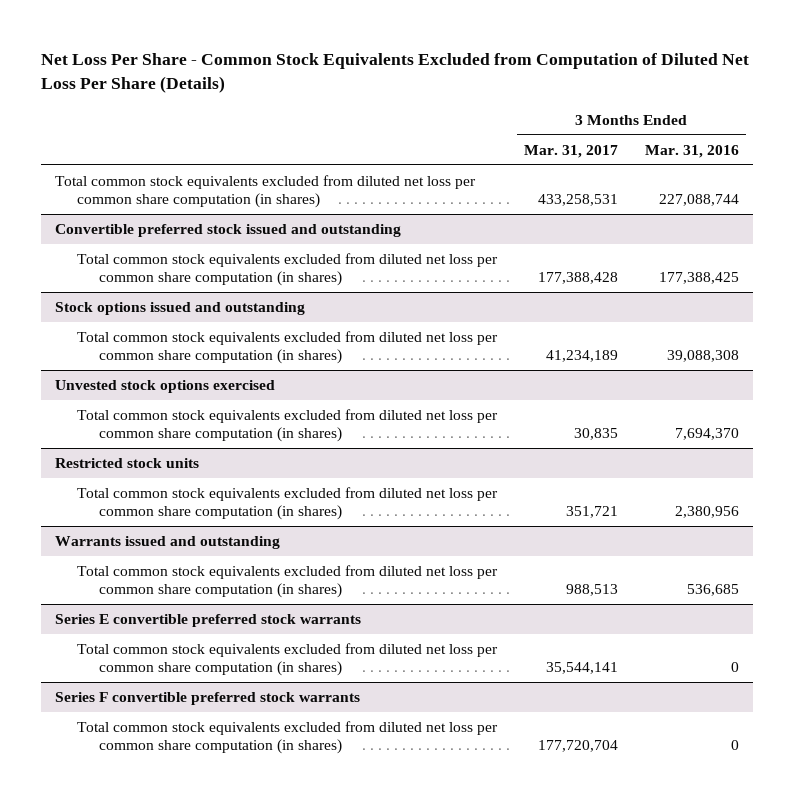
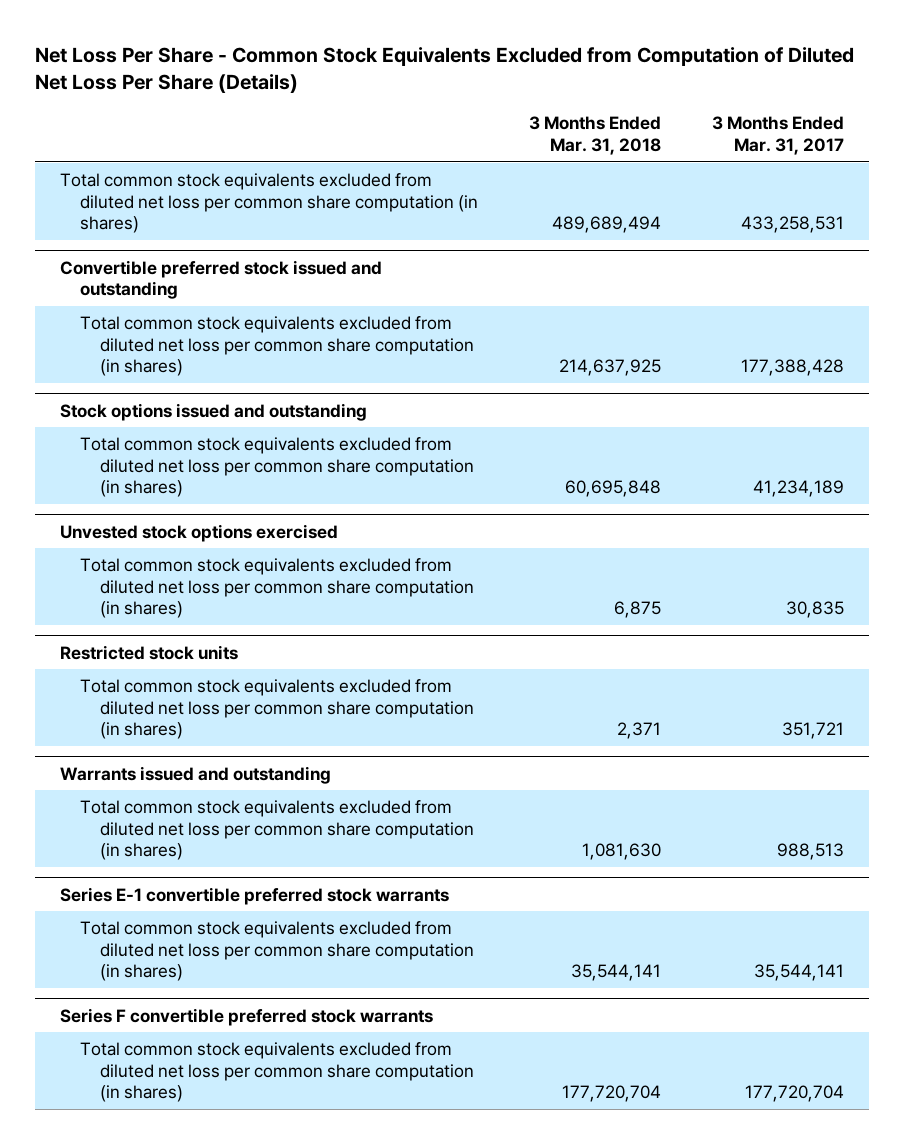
[644,144,739,158] Mar. 31, 2016 -> none
none -> [528,116,661,156] 3 Months Ended Mar. 31, 2018
[54,614,361,628] Series E convertible preferred stock warrants -> [60,886,450,905] Series E-1 convertible preferred stock warrants

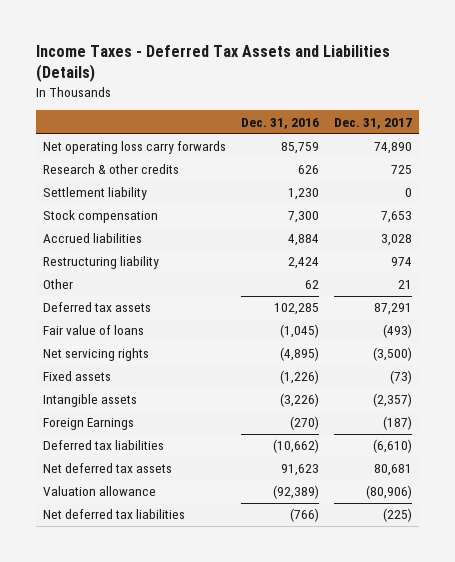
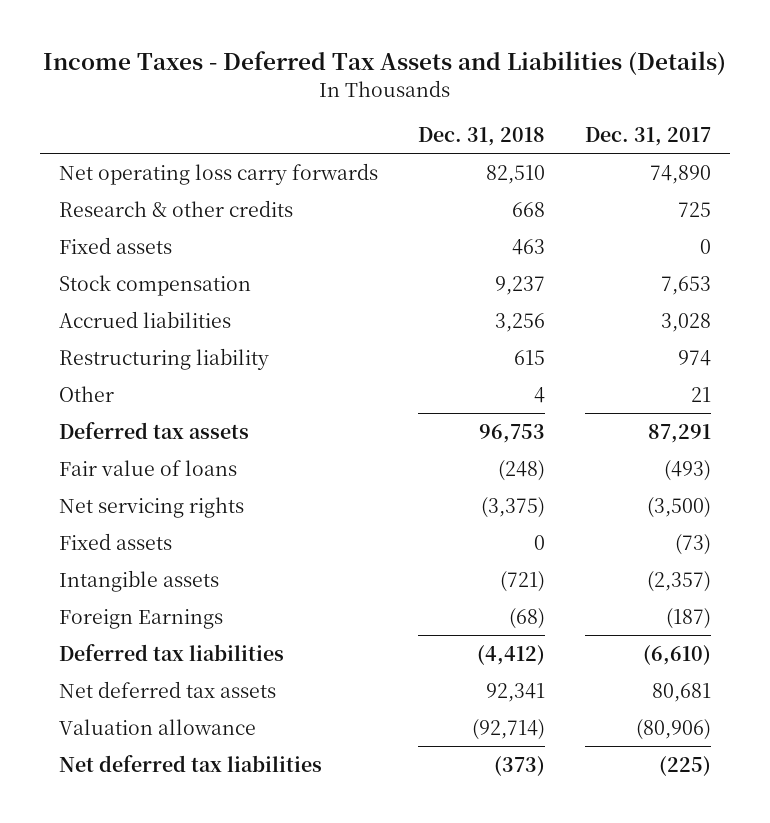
[241,117,320,129] Dec. 31, 2016 -> none
none -> [418,126,546,146] Dec. 31, 2018
[43,187,148,201] Settlement liability -> none
none -> [59,236,173,254] Fixed assets

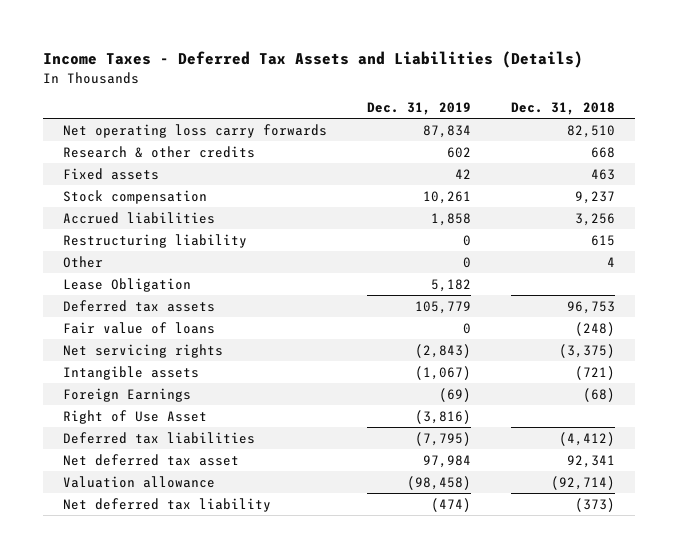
[584,126,711,146] Dec. 31, 2017 -> none
none -> [367,101,472,115] Dec. 31, 2019
none -> [63,277,192,292] Lease Obligation
[59,532,173,550] Fixed assets -> none
none -> [63,409,208,424] Right of Use Asset
[59,680,277,698] Net deferred tax assets -> [63,453,240,466] Net deferred tax asset
[59,754,323,772] Net deferred tax liabilities -> [63,497,272,512] Net deferred tax liability

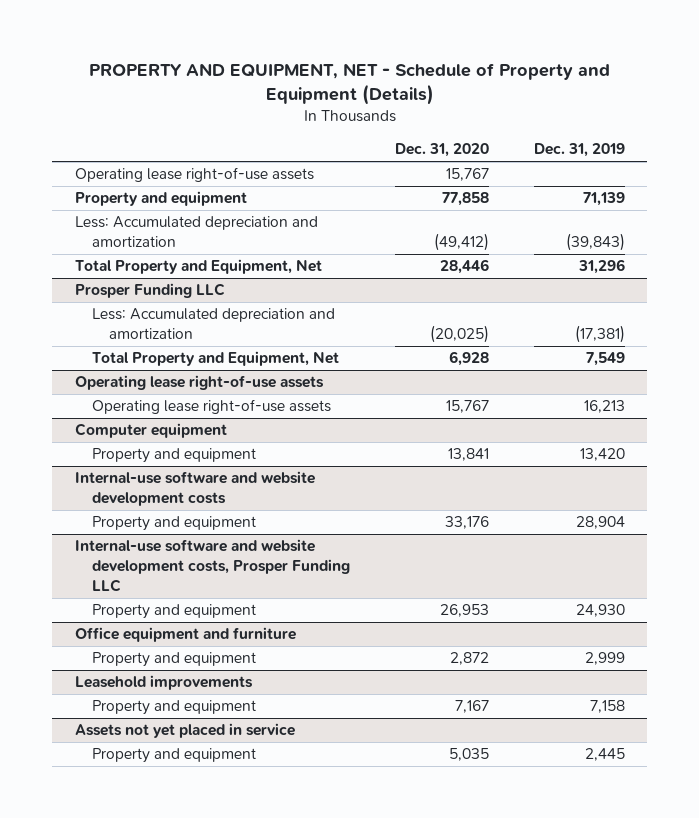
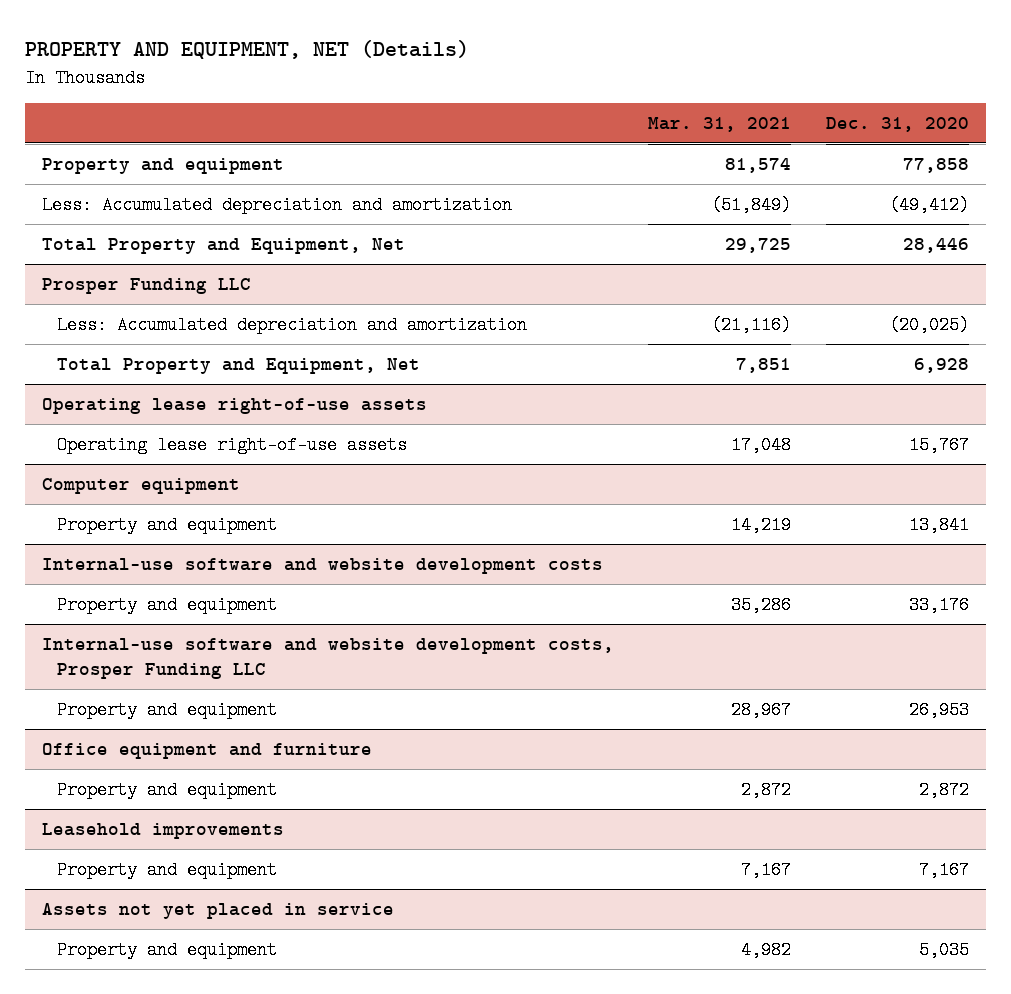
[88,63,610,106] PROPERTY AND EQUIPMENT, NET - Schedule of Property and Equipment (Details) -> [24,39,469,59] PROPERTY AND EQUIPMENT, NET (Details)
[533,143,625,158] Dec. 31, 2019 -> none
none -> [648,116,792,132] Mar. 31, 2021
[74,167,314,183] Operating lease right-of-use assets -> none

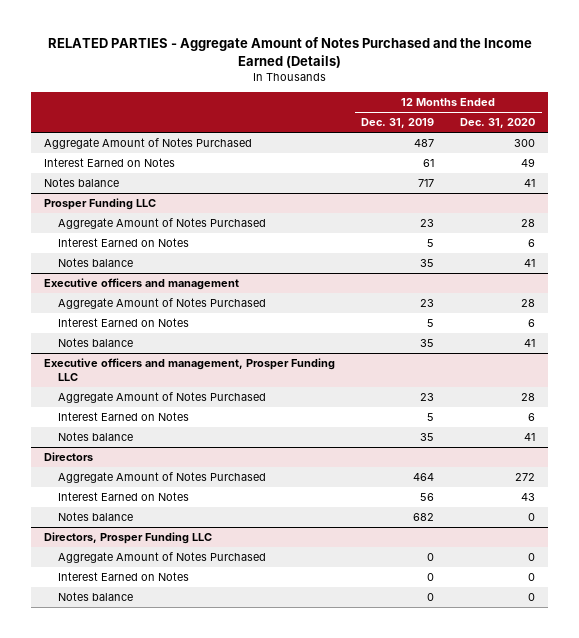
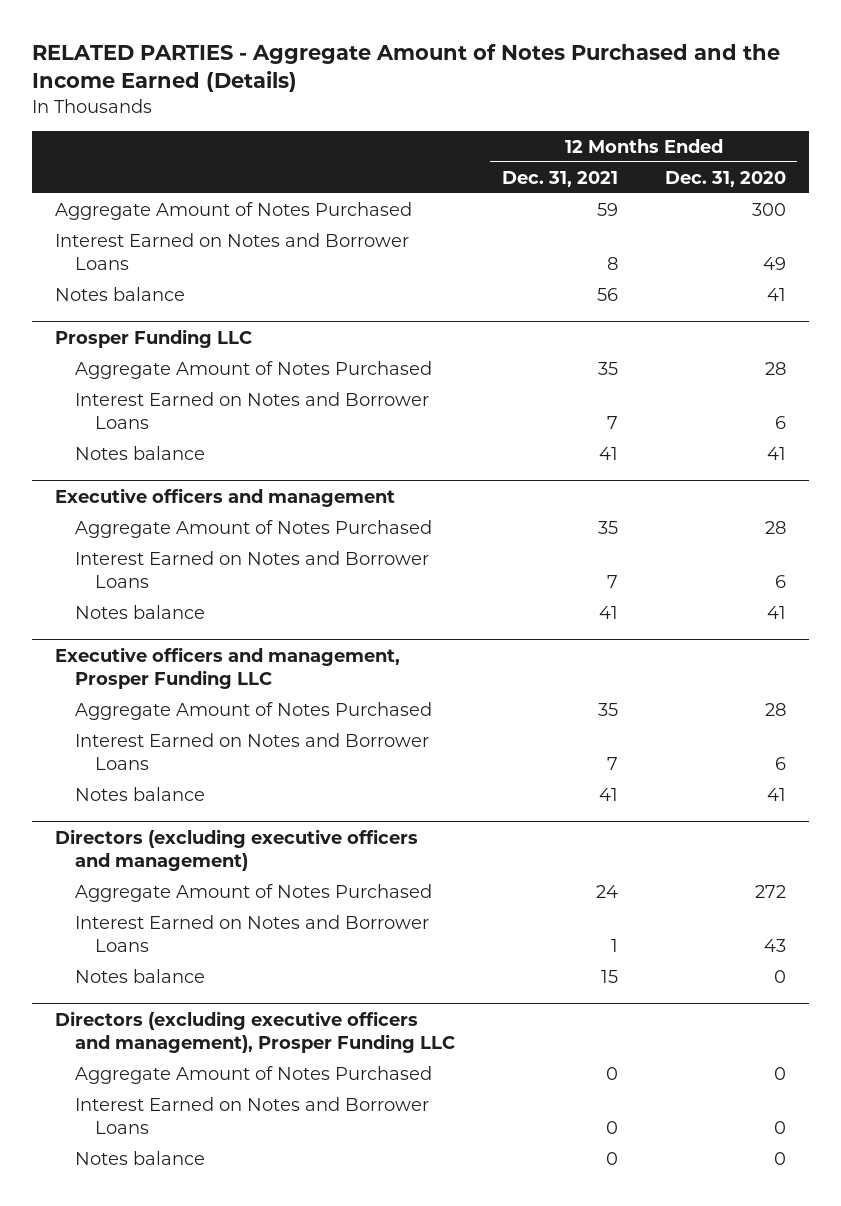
[361,118,435,129] Dec. 31, 2019 -> none
none -> [501,170,618,187] Dec. 31, 2021
[44,158,176,168] Interest Earned on Notes -> [54,232,409,271] Interest Earned on Notes and Borrower Loans
[58,238,190,248] Interest Earned on Notes -> [75,391,430,430] Interest Earned on Notes and Borrower Loans
[58,318,190,328] Interest Earned on Notes -> [75,550,430,589] Interest Earned on Notes and Borrower Loans
[58,412,190,422] Interest Earned on Notes -> [75,732,430,771] Interest Earned on Notes and Borrower Loans
[44,452,94,462] Directors -> [54,828,418,872] Directors (excluding executive officers and management)
[58,492,190,502] Interest Earned on Notes -> [75,914,430,953] Interest Earned on Notes and Borrower Loans
[44,532,213,545] Directors, Prosper Funding LLC -> none
none -> [54,1010,456,1054] Directors (excluding executive officers and management), Prosper Funding LLC
[58,572,190,582] Interest Earned on Notes -> [75,1096,430,1135] Interest Earned on Notes and Borrower Loans

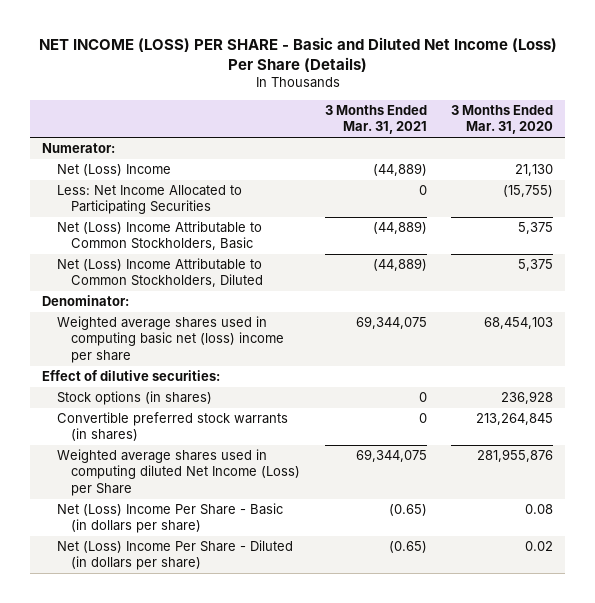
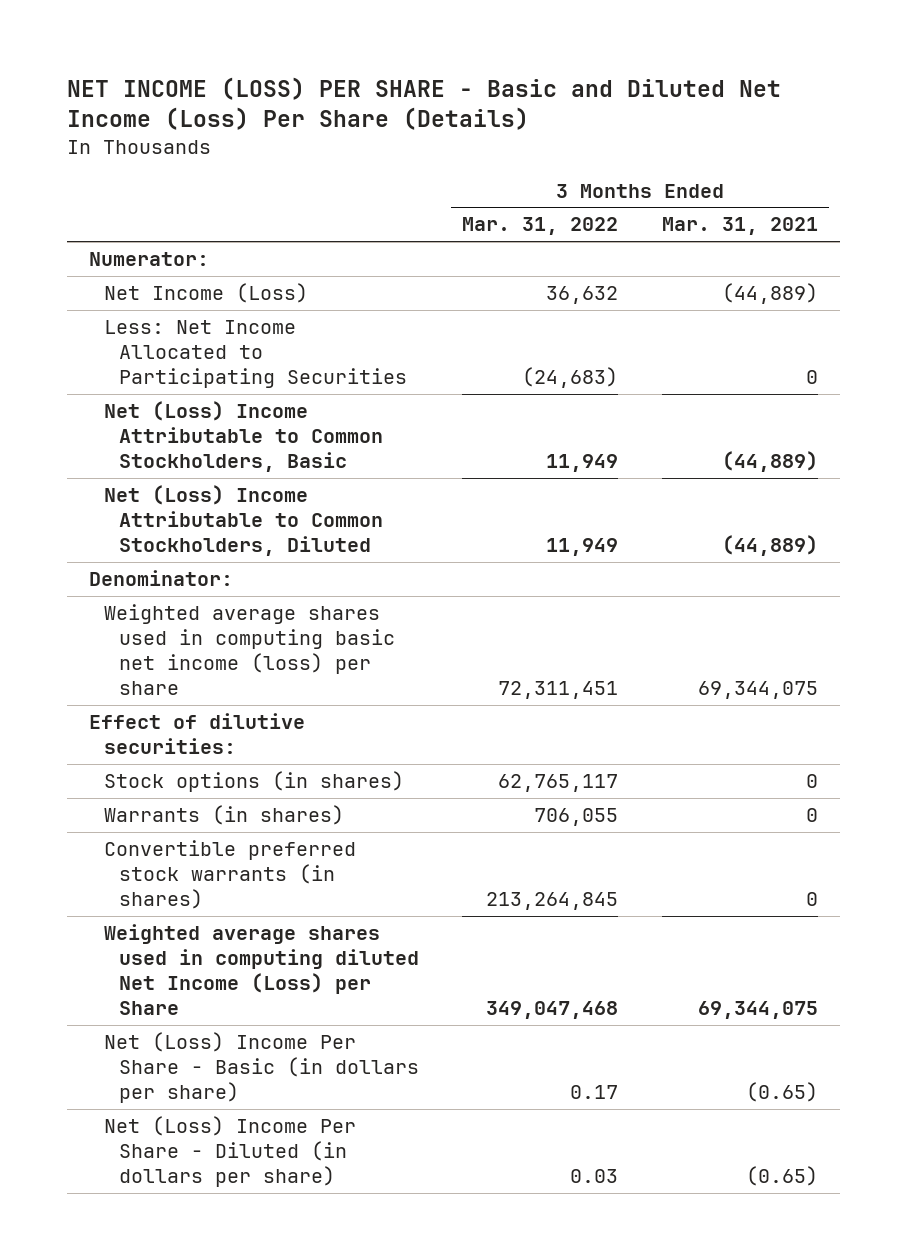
[451,105,554,135] 3 Months Ended Mar. 31, 2020 -> none
none -> [462,217,619,236] Mar. 31, 2022
[56,164,171,177] Net (Loss) Income -> [103,283,308,304] Net Income (Loss)
[56,316,285,363] Weighted average shares used in computing basic net (loss) income per share -> [103,604,395,695] Weighted average shares used in computing basic net income (loss) per share
none -> [103,805,344,826] Warrants (in shares)

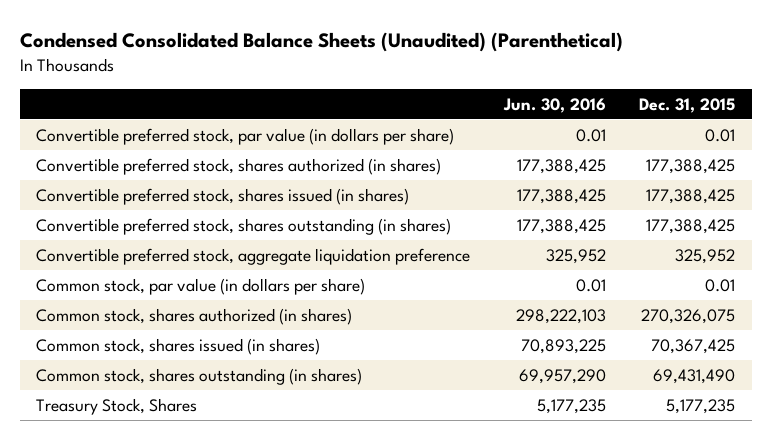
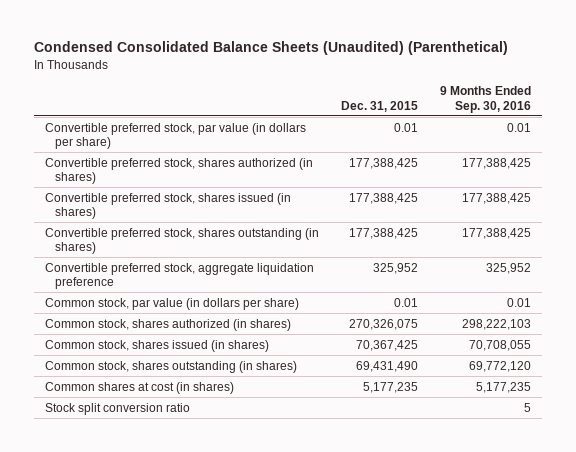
[502,97,606,113] Jun. 30, 2016 -> none
none -> [440,86,532,113] 9 Months Ended Sep. 30, 2016
[36,397,198,415] Treasury Stock, Shares -> [44,381,234,394] Common shares at cost (in shares)
none -> [44,402,190,415] Stock split conversion ratio

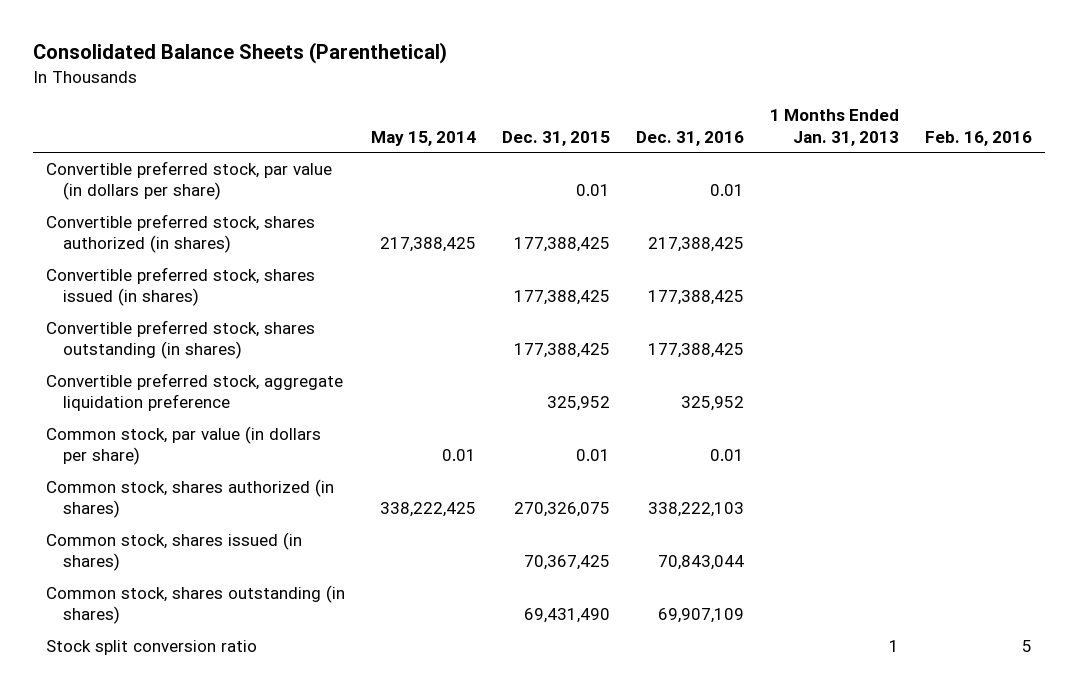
[33,41,508,56] Condensed Consolidated Balance Sheets (Unaudited) (Parenthetical) -> [32,42,447,65] Consolidated Balance Sheets (Parenthetical)
[440,86,532,113] 9 Months Ended Sep. 30, 2016 -> none
none -> [370,131,476,147] May 15, 2014
none -> [636,131,745,147] Dec. 31, 2016
none -> [770,109,900,147] 1 Months Ended Jan. 31, 2013
none -> [925,131,1033,147] Feb. 16, 2016
[44,381,234,394] Common shares at cost (in shares) -> none

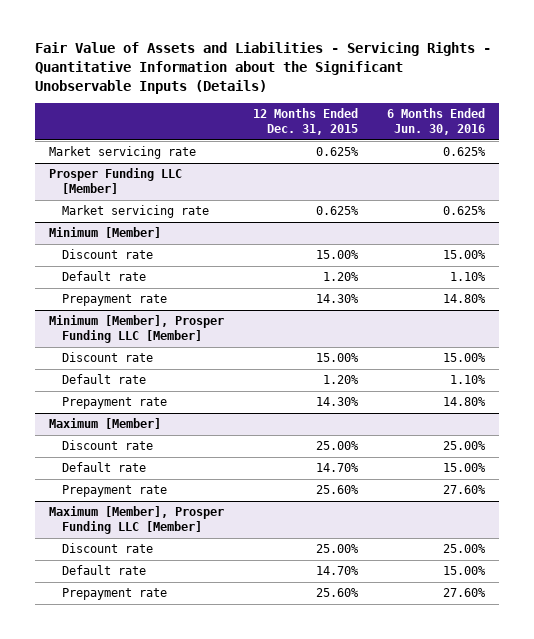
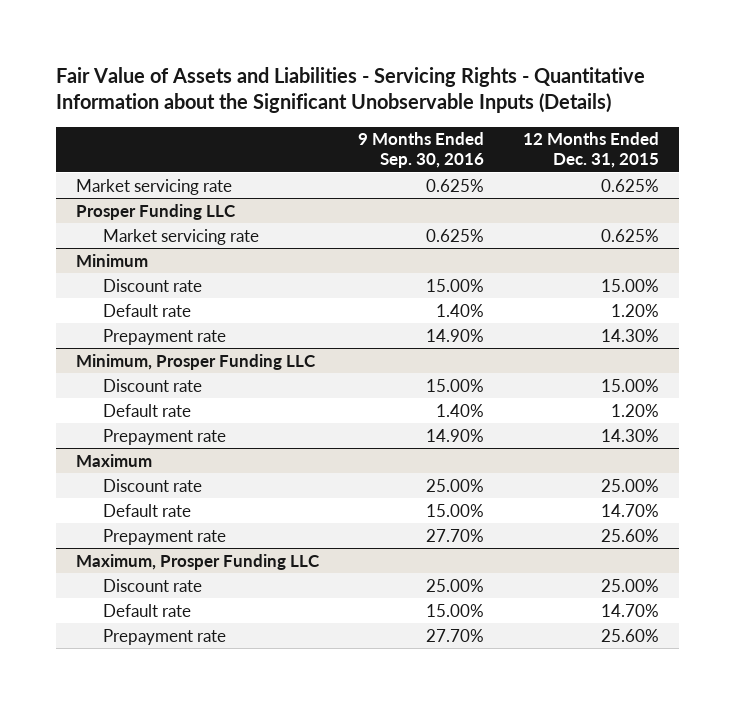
[386,108,485,136] 6 Months Ended Jun. 30, 2016 -> none
none -> [358,132,485,169] 9 Months Ended Sep. 30, 2016
[49,168,183,195] Prosper Funding LLC [Member] -> [75,203,236,220] Prosper Funding LLC
[49,227,162,239] Minimum [Member] -> [75,253,148,267] Minimum
[49,315,225,344] Minimum [Member], Prosper Funding LLC [Member] -> [75,353,316,370] Minimum, Prosper Funding LLC
[49,418,162,430] Maximum [Member] -> [75,453,152,467] Maximum
[49,506,225,535] Maximum [Member], Prosper Funding LLC [Member] -> [75,553,320,570] Maximum, Prosper Funding LLC

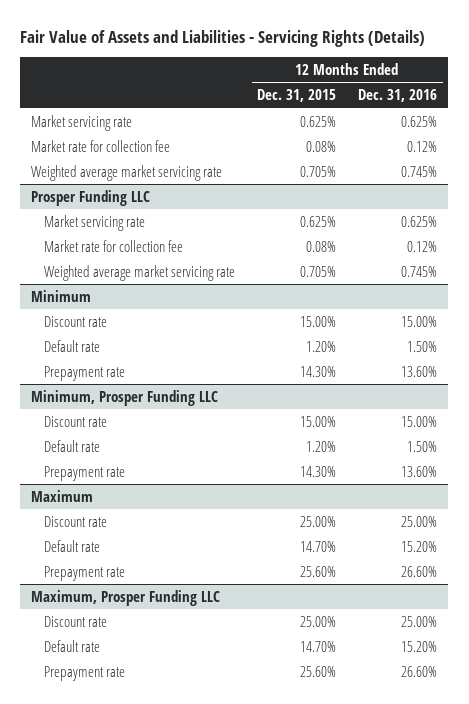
[56,66,646,114] Fair Value of Assets and Liabilities - Servicing Rights - Quantitative Information about the Significant Unobservable Inputs (Details) -> [20,29,426,47] Fair Value of Assets and Liabilities - Servicing Rights (Details)
[358,132,485,169] 9 Months Ended Sep. 30, 2016 -> none
none -> [358,89,438,103] Dec. 31, 2016
none -> [31,139,171,152] Market rate for collection fee
none -> [31,164,223,181] Weighted average market servicing rate
none -> [44,239,184,252] Market rate for collection fee
none -> [44,264,236,281] Weighted average market servicing rate

